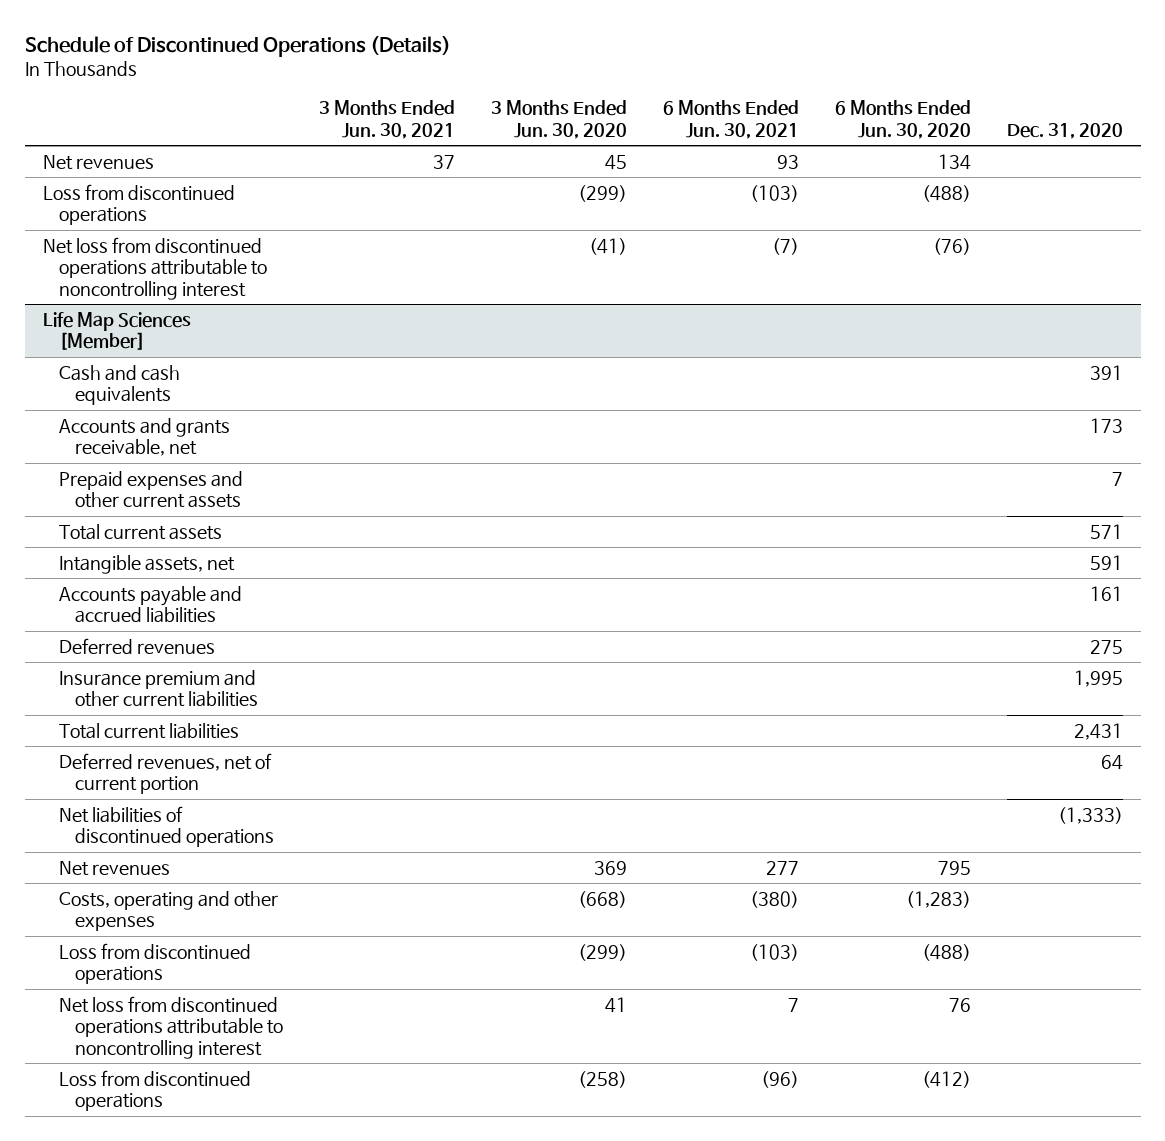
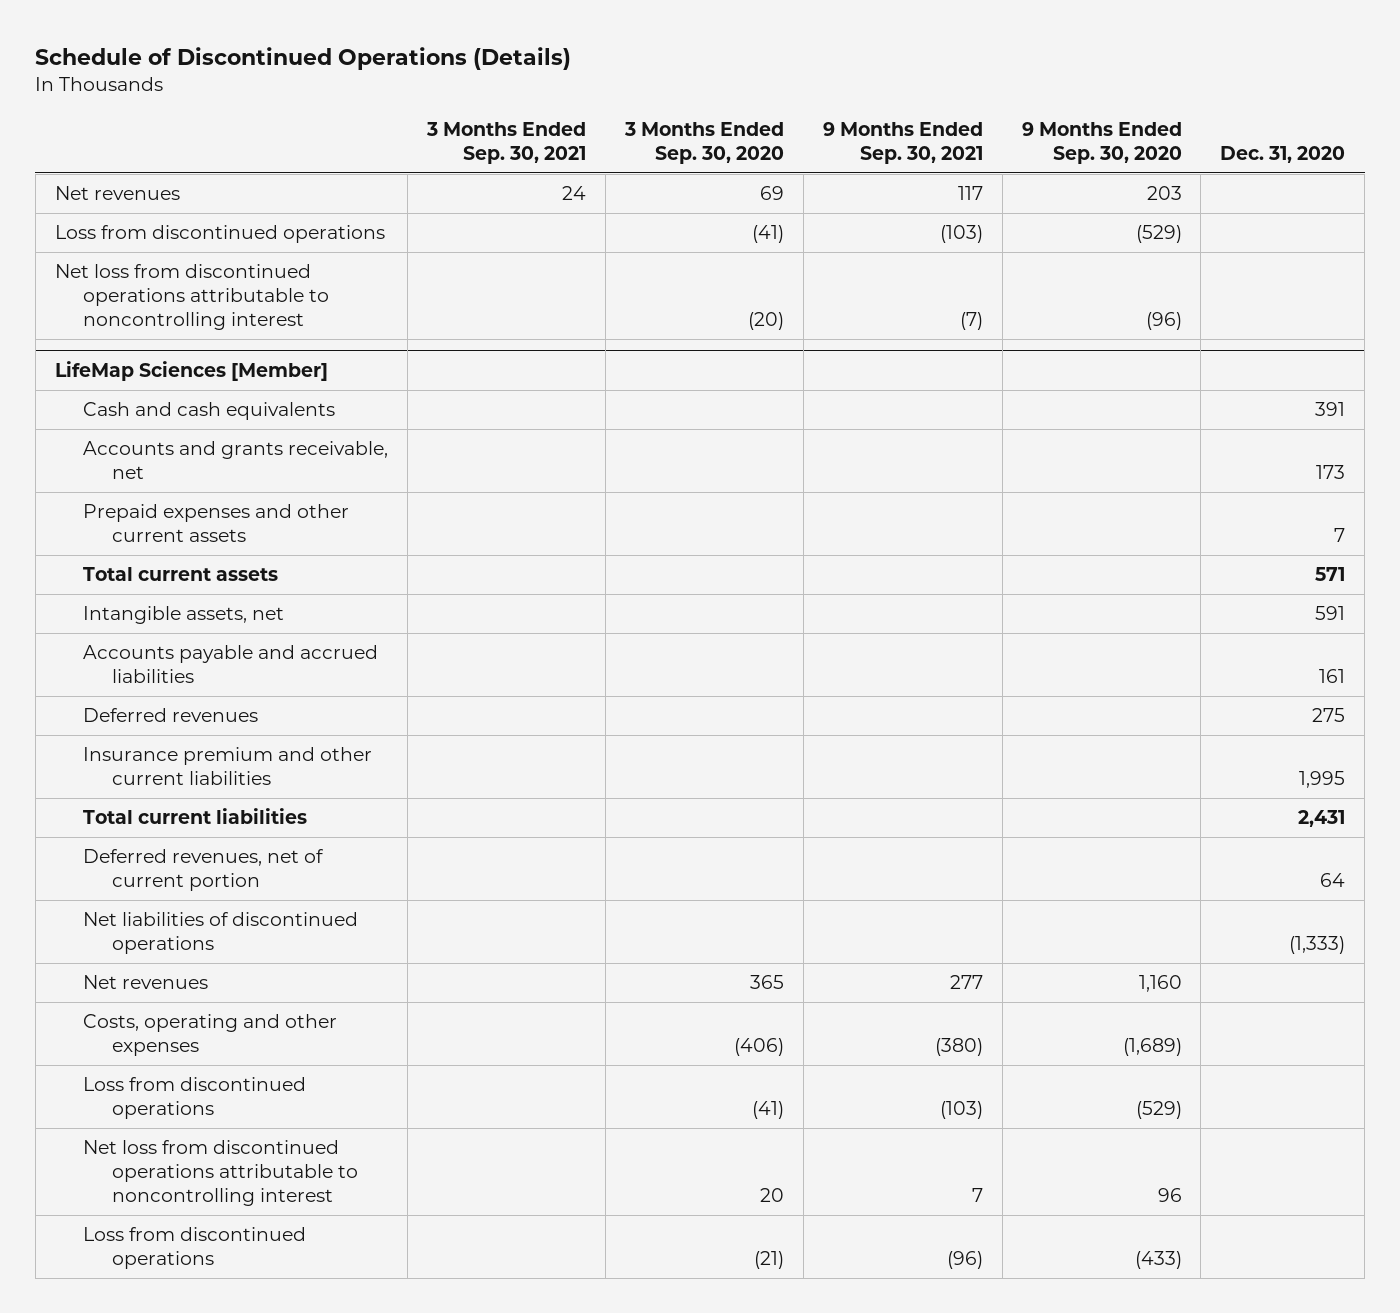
[318,100,455,139] 3 Months Ended Jun. 30, 2021 -> none
[490,100,627,139] 3 Months Ended Jun. 30, 2020 -> none
[662,100,799,139] 6 Months Ended Jun. 30, 2021 -> none
[834,100,971,139] 6 Months Ended Jun. 30, 2020 -> none
none -> [426,122,587,164] 3 Months Ended Sep. 30, 2021
none -> [623,122,784,164] 3 Months Ended Sep. 30, 2020
none -> [822,122,983,164] 9 Months Ended Sep. 30, 2021
none -> [1021,122,1182,164] 9 Months Ended Sep. 30, 2020
[42,311,191,351] Life Map Sciences [Member] -> [54,361,328,382] LifeMap Sciences [Member]

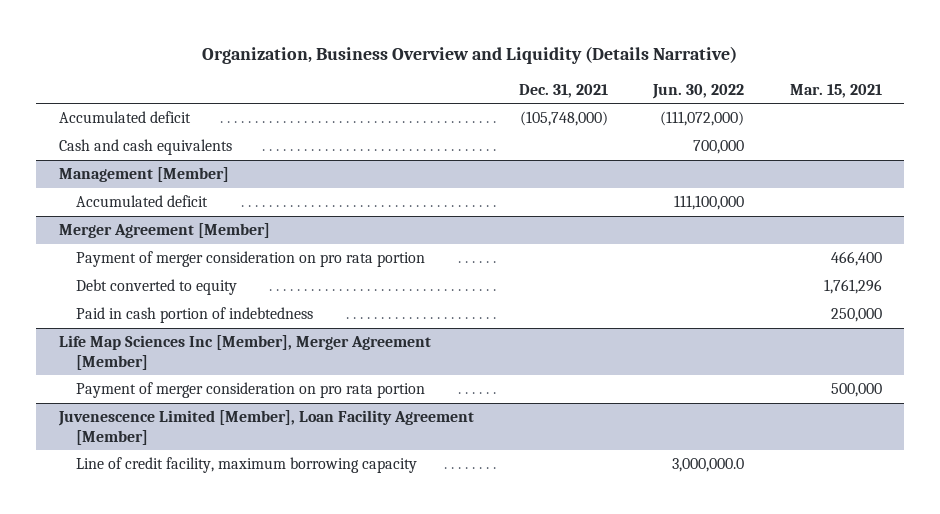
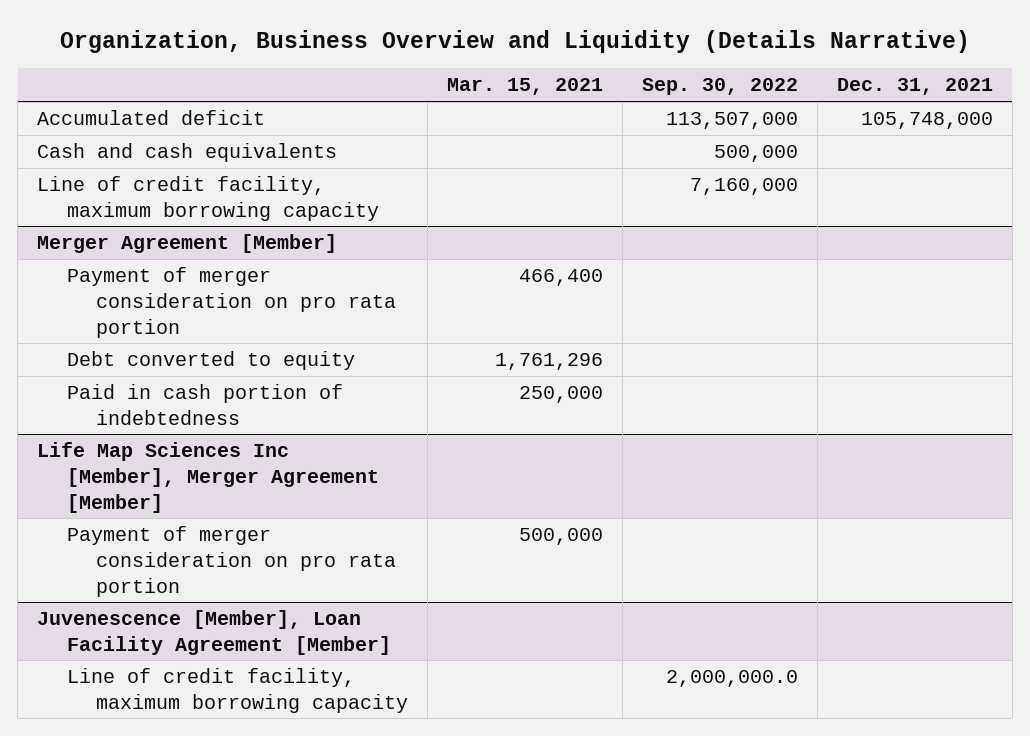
[652,83,745,99] Jun. 30, 2022 -> none
none -> [641,78,798,96] Sep. 30, 2022
[519,111,608,127] (105,748,000) -> [860,111,993,129] 105,748,000
[58,167,229,183] Management [Member] -> none
[76,195,209,208] Accumulated deficit -> none
none -> [36,175,379,221] Line of credit facility, maximum borrowing capacity
[57,410,474,445] Juvenescence Limited [Member], Loan Facility Agreement [Member] -> [36,609,391,655] Juvenescence [Member], Loan Facility Agreement [Member]

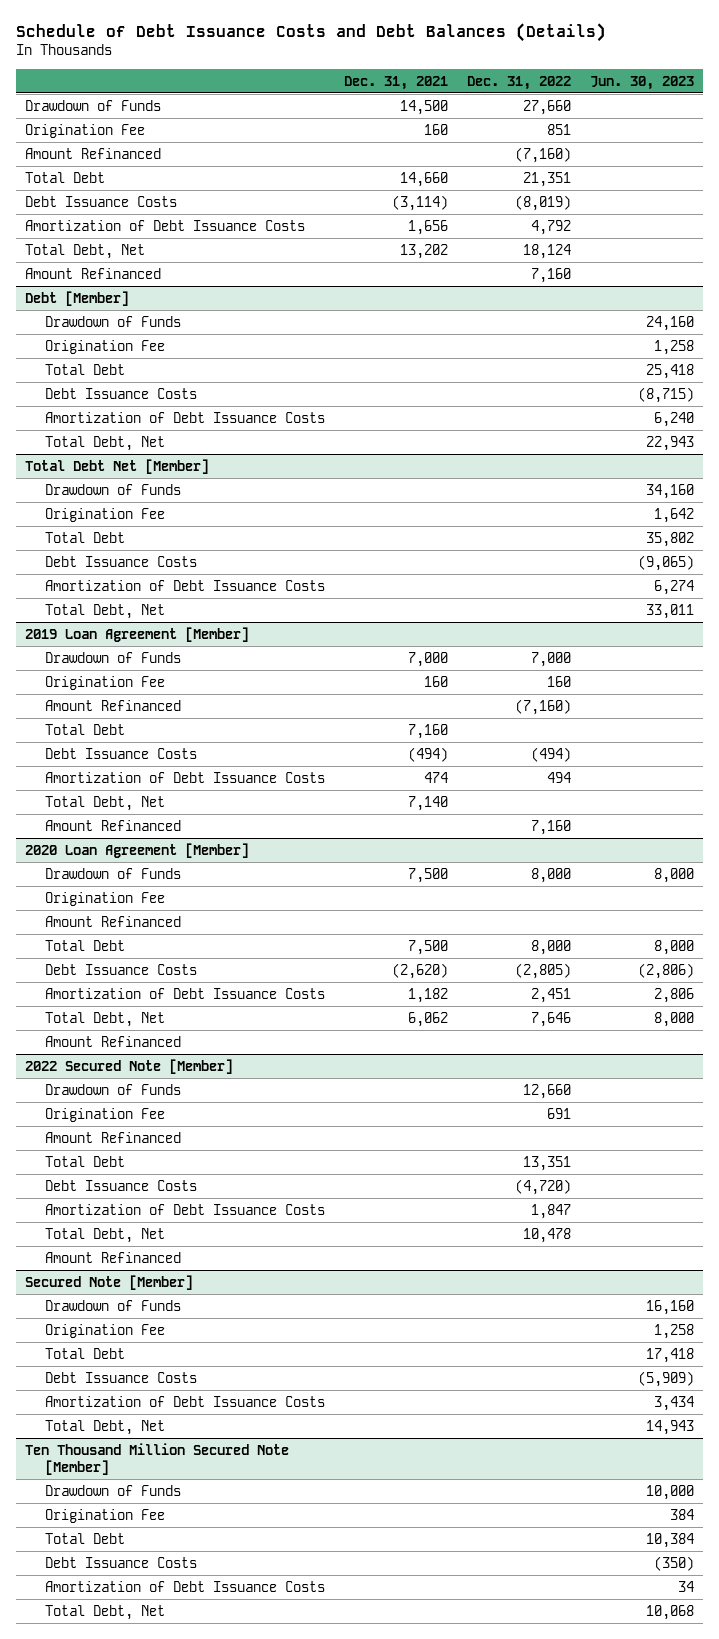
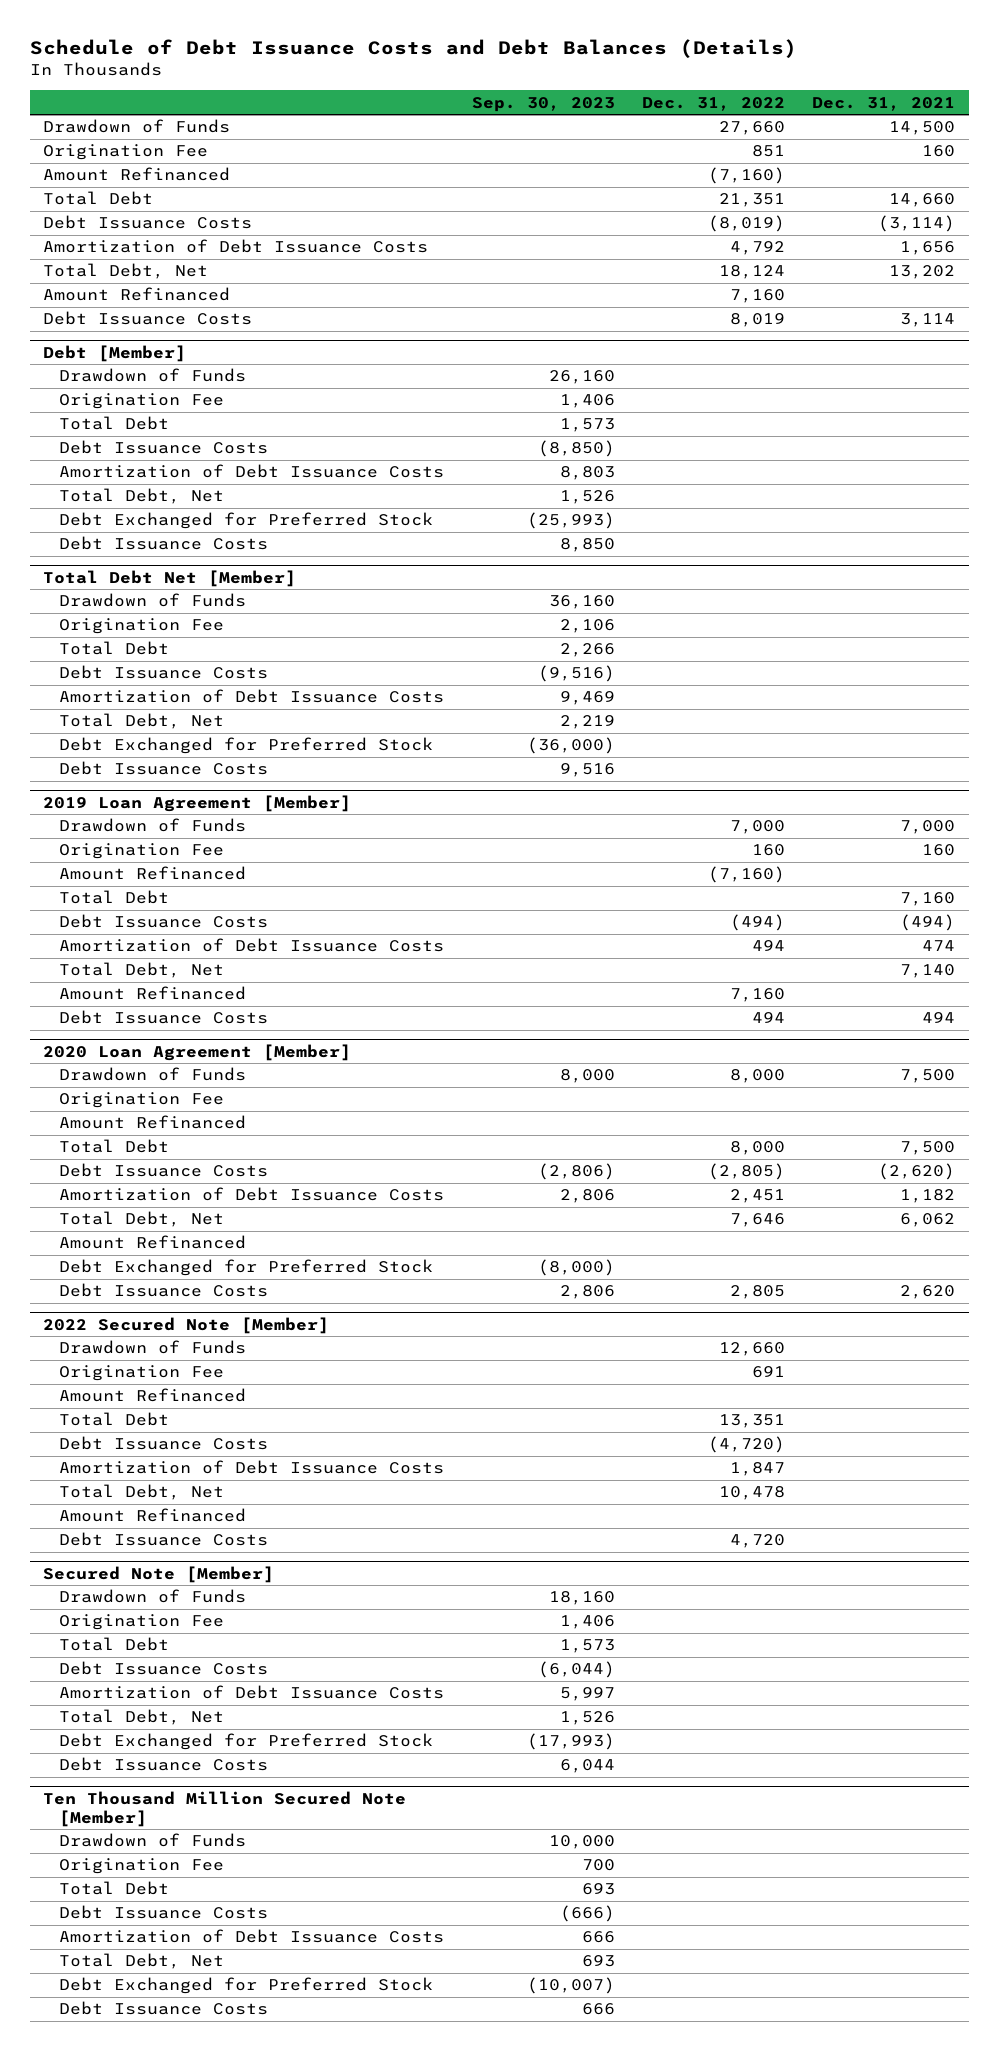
[589,75,694,90] Jun. 30, 2023 -> none
none -> [471,96,615,112] Sep. 30, 2023
none -> [43,311,253,326] Debt Issuance Costs
none -> [59,512,434,530] Debt Exchanged for Preferred Stock
none -> [59,536,269,551] Debt Issuance Costs
none -> [59,737,434,755] Debt Exchanged for Preferred Stock
none -> [59,761,269,776] Debt Issuance Costs
none -> [59,1010,269,1025] Debt Issuance Costs
none -> [59,1259,434,1277] Debt Exchanged for Preferred Stock
none -> [59,1283,269,1298] Debt Issuance Costs
none -> [59,1532,269,1547] Debt Issuance Costs
none -> [59,1733,434,1751] Debt Exchanged for Preferred Stock
none -> [59,1757,269,1772] Debt Issuance Costs
none -> [59,1977,434,1995] Debt Exchanged for Preferred Stock
none -> [59,2001,269,2016] Debt Issuance Costs

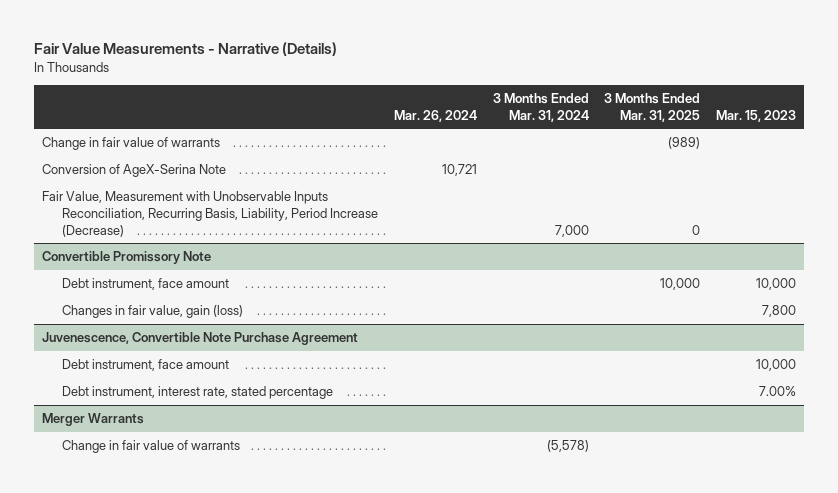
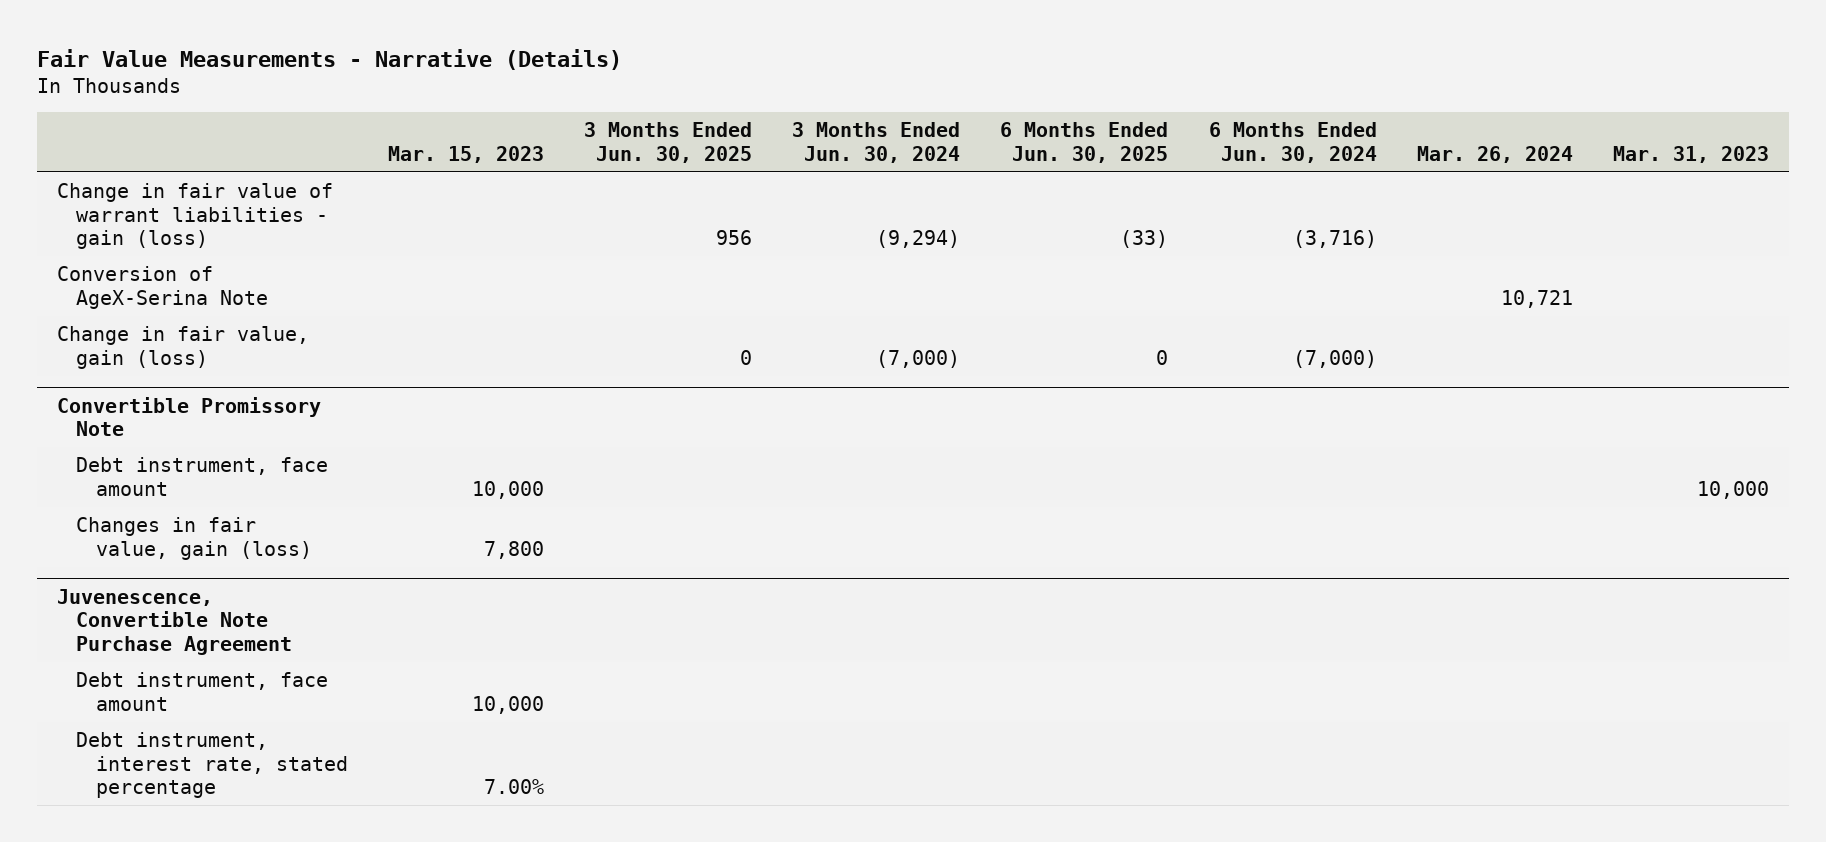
[492,92,589,122] 3 Months Ended Mar. 31, 2024 -> none
[604,92,701,122] 3 Months Ended Mar. 31, 2025 -> none
none -> [584,122,753,163] 3 Months Ended Jun. 30, 2025
none -> [792,122,961,163] 3 Months Ended Jun. 30, 2024
none -> [1000,122,1169,163] 6 Months Ended Jun. 30, 2025
none -> [1208,122,1377,163] 6 Months Ended Jun. 30, 2024
none -> [1612,145,1769,163] Mar. 31, 2023
[42,137,221,151] Change in fair value of warrants -> [56,183,333,249] Change in fair value of warrant liabilities - gain (loss)
[42,191,379,237] Fair Value, Measurement with Unobservable Inputs Reconciliation, Recurring Basis, Liability, Period Increase (Decrease) -> [56,326,309,369] Change in fair value, gain (loss)
[42,413,145,427] Merger Warrants -> none
[62,440,241,454] Change in fair value of warrants -> none

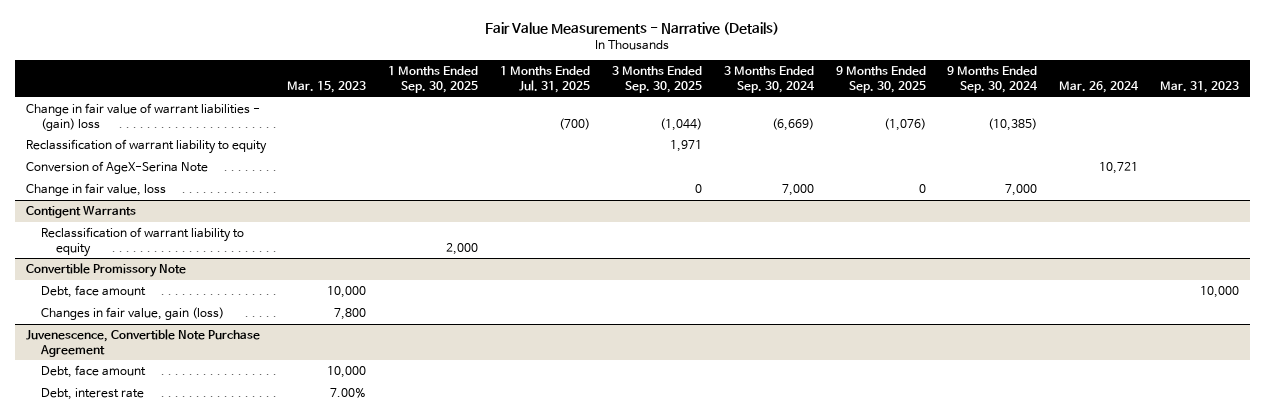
[584,122,753,163] 3 Months Ended Jun. 30, 2025 -> none
[792,122,961,163] 3 Months Ended Jun. 30, 2024 -> none
[1000,122,1169,163] 6 Months Ended Jun. 30, 2025 -> none
[1208,122,1377,163] 6 Months Ended Jun. 30, 2024 -> none
none -> [388,66,479,94] 1 Months Ended Sep. 30, 2025
none -> [500,66,591,94] 1 Months Ended Jul. 31, 2025
none -> [611,66,702,94] 3 Months Ended Sep. 30, 2025
none -> [723,66,815,94] 3 Months Ended Sep. 30, 2024
none -> [835,66,926,94] 9 Months Ended Sep. 30, 2025
none -> [947,66,1039,94] 9 Months Ended Sep. 30, 2024
[56,183,333,249] Change in fair value of warrant liabilities - gain (loss) -> [25,103,260,131] Change in fair value of warrant liabilities - (gain) loss
none -> [25,139,267,155] Reclassification of warrant liability to equity
[56,326,309,369] Change in fair value, gain (loss) -> [25,183,166,197] Change in fair value, loss
none -> [25,206,136,219] Contigent Warrants
none -> [41,227,245,257] Reclassification of warrant liability to equity
[76,457,329,496] Debt instrument, face amount -> [41,285,147,299] Debt, face amount
[76,672,329,711] Debt instrument, face amount -> [41,365,147,379] Debt, face amount
[76,732,348,798] Debt instrument, interest rate, stated percentage -> [41,388,145,401] Debt, interest rate

